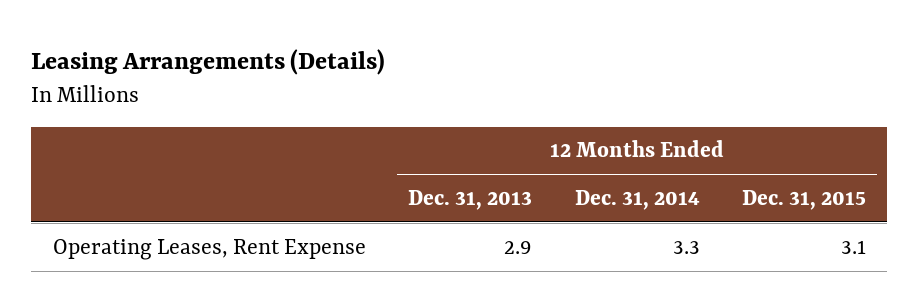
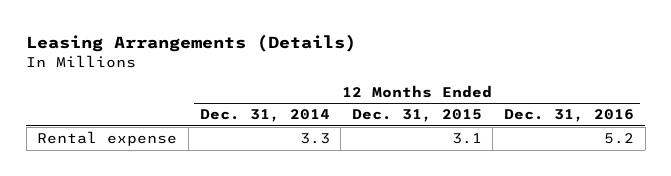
[408,190,533,211] Dec. 31, 2013 -> none
none -> [504,109,635,123] Dec. 31, 2016
[52,238,366,260] Operating Leases, Rent Expense -> [37,131,178,147] Rental expense

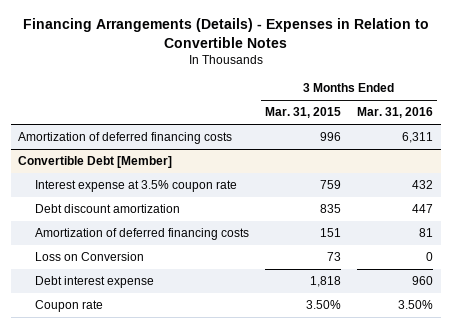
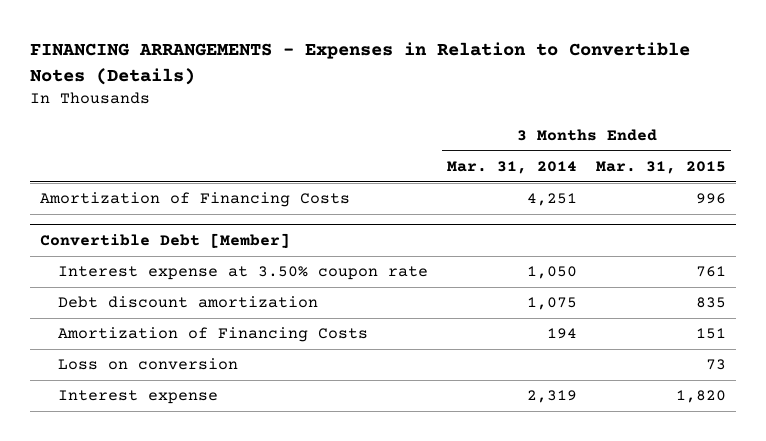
[22,18,429,48] Financing Arrangements (Details) - Expenses in Relation to Convertible Notes -> [30,42,691,85] FINANCING ARRANGEMENTS - Expenses in Relation to Convertible Notes (Details)
[356,107,433,119] Mar. 31, 2016 -> none
none -> [447,160,578,174] Mar. 31, 2014
[18,132,233,145] Amortization of deferred financing costs -> [39,192,350,208] Amortization of Financing Costs
[35,180,238,193] Interest expense at 3.5% coupon rate -> [57,266,428,281] Interest expense at 3.50% coupon rate
[319,180,341,190] 759 -> [696,266,727,278] 761
[35,300,104,313] Coupon rate -> none
[35,228,250,241] Amortization of deferred financing costs -> [57,327,368,343] Amortization of Financing Costs
[35,252,145,262] Loss on Conversion -> [57,358,238,371] Loss on conversion
[35,276,155,289] Debt interest expense -> [57,390,218,405] Interest expense
[309,276,341,288] 1,818 -> [676,390,727,404] 1,820

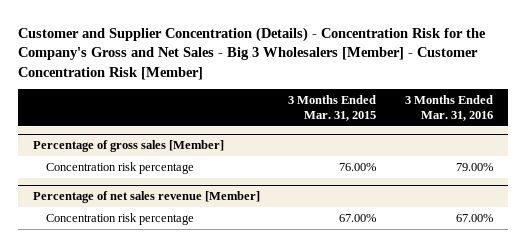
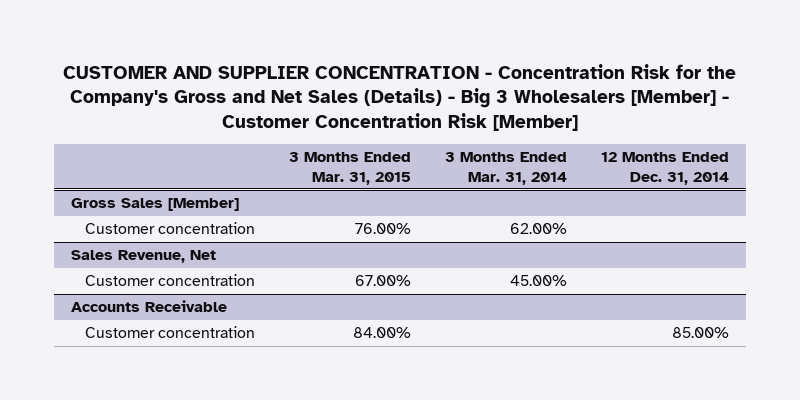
[18,26,487,80] Customer and Supplier Concentration (Details) - Concentration Risk for the Company's Gross and Net Sales - Big 3 Wholesalers [Member] - Customer Concentration Risk [Member] -> [62,63,736,132] CUSTOMER AND SUPPLIER CONCENTRATION - Concentration Risk for the Company's Gross and Net Sales (Details) - Big 3 Wholesalers [Member] - Customer Concentration Risk [Member]
[405,95,494,122] 3 Months Ended Mar. 31, 2016 -> none
none -> [444,152,567,185] 3 Months Ended Mar. 31, 2014
none -> [600,152,729,185] 12 Months Ended Dec. 31, 2014
[32,140,224,153] Percentage of gross sales [Member] -> [71,198,240,212] Gross Sales [Member]
[45,161,194,174] Concentration risk percentage -> [84,222,255,235] Customer concentration
[32,191,260,204] Percentage of net sales revenue [Member] -> [71,250,217,264] Sales Revenue, Net
[45,212,194,225] Concentration risk percentage -> [84,274,255,287] Customer concentration
none -> [71,300,228,313] Accounts Receivable
none -> [84,326,255,339] Customer concentration

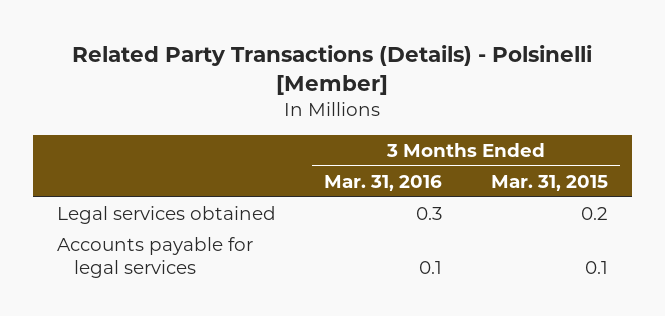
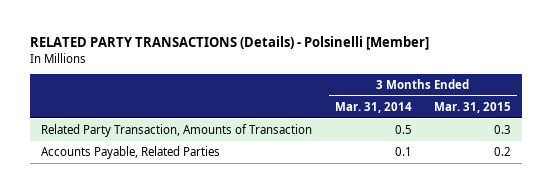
[72,44,593,95] Related Party Transactions (Details) - Polsinelli [Member] -> [29,36,429,51] RELATED PARTY TRANSACTIONS (Details) - Polsinelli [Member]
[324,174,443,191] Mar. 31, 2016 -> none
none -> [334,101,412,113] Mar. 31, 2014
[57,206,277,225] Legal services obtained -> none
none -> [41,123,313,137] Related Party Transaction, Amounts of Transaction
[57,237,254,278] Accounts payable for legal services -> [41,145,221,159] Accounts Payable, Related Parties
[584,260,608,274] 0.1 -> [494,146,512,156] 0.2

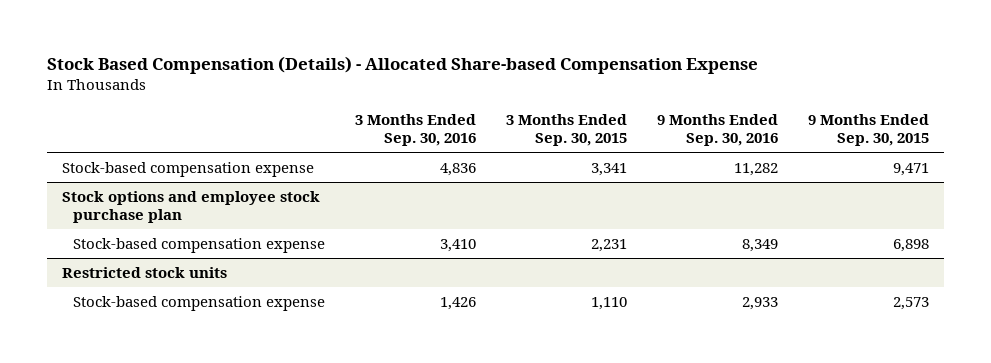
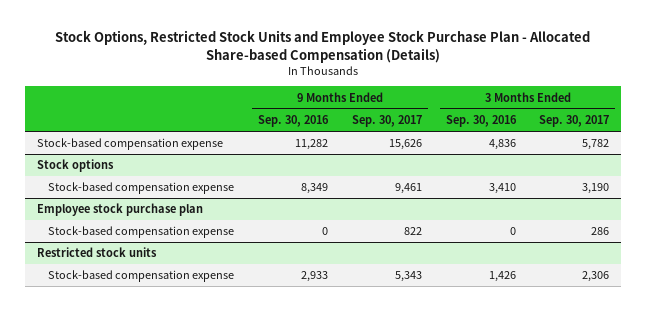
[47,56,759,75] Stock Based Compensation (Details) - Allocated Share-based Compensation Expense -> [55,30,591,63] Stock Options, Restricted Stock Units and Employee Stock Purchase Plan - Allocated Share-based Compensation (Details)
[506,113,628,147] 3 Months Ended Sep. 30, 2015 -> none
[808,113,930,147] 9 Months Ended Sep. 30, 2015 -> none
none -> [351,115,422,128] Sep. 30, 2017
none -> [539,115,610,128] Sep. 30, 2017
[62,190,321,224] Stock options and employee stock purchase plan -> [36,159,114,173] Stock options
none -> [36,203,203,217] Employee stock purchase plan
none -> [48,226,235,239] Stock-based compensation expense

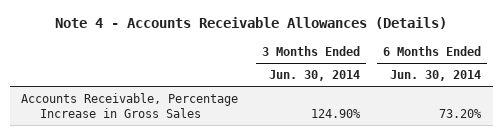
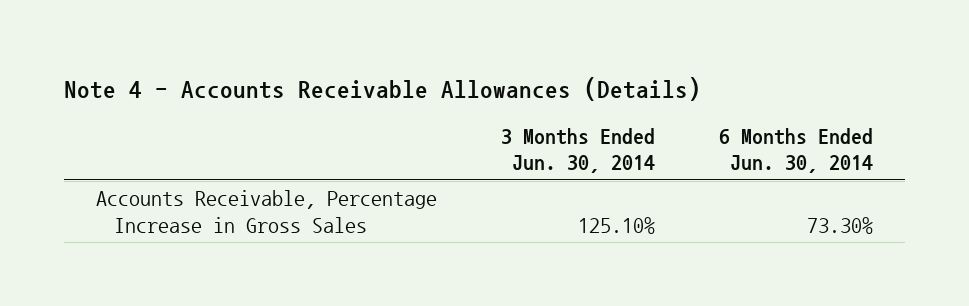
[310,109,361,119] 124.90% -> [577,216,655,234] 125.10%
[439,109,483,119] 73.20% -> [806,216,873,234] 73.30%

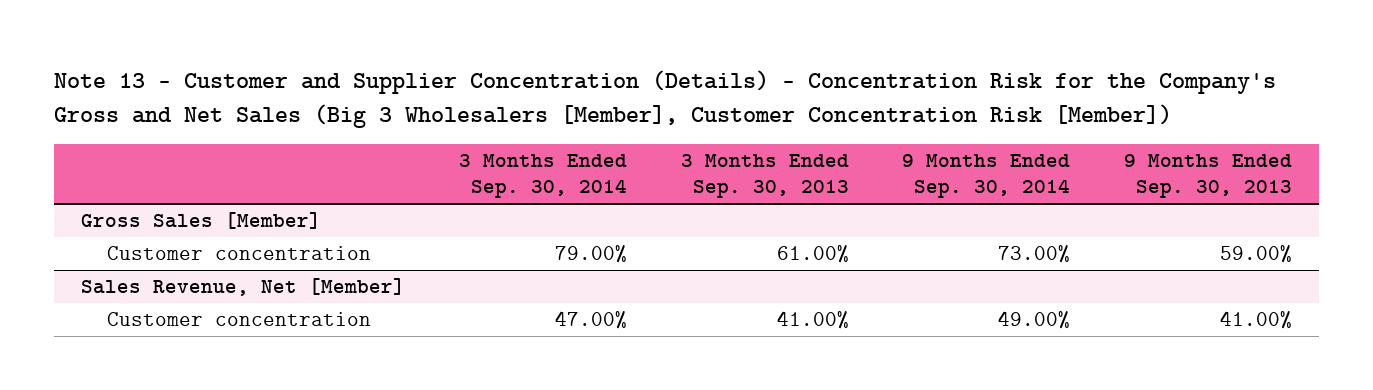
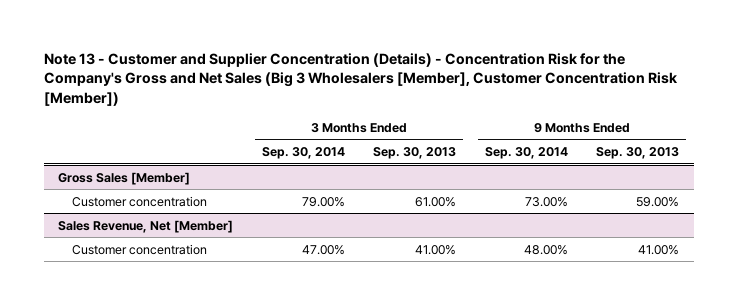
[998,311,1071,330] 49.00% -> [523,244,568,255] 48.00%

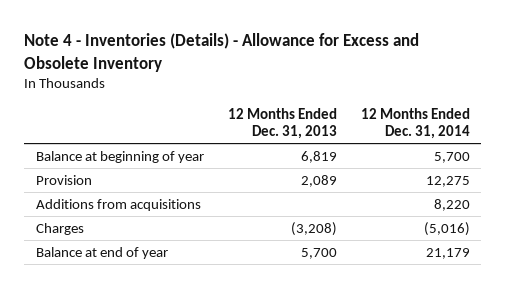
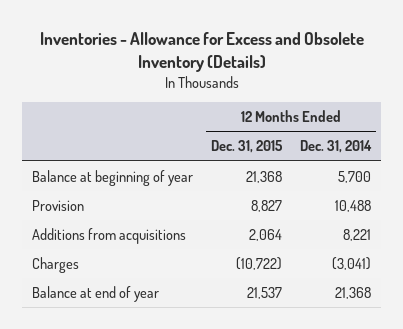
[24,33,420,72] Note 4 - Inventories (Details) - Allowance for Excess and Obsolete Inventory -> [39,32,364,72] Inventories - Allowance for Excess and Obsolete Inventory (Details)
[227,108,337,139] 12 Months Ended Dec. 31, 2013 -> none
none -> [211,140,284,154] Dec. 31, 2015
[425,175,470,187] 12,275 -> [335,199,372,212] 10,488
[433,198,470,211] 8,220 -> [343,228,372,241] 8,221
[423,221,470,236] (5,016) -> [332,256,372,270] (3,041)
[425,247,470,259] 21,179 -> [335,286,372,299] 21,368

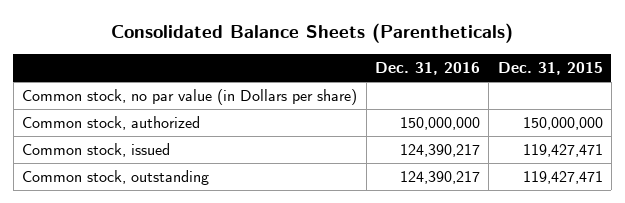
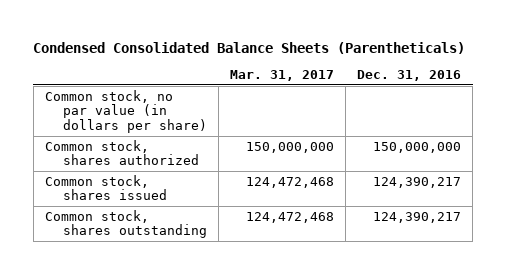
[111,23,514,44] Consolidated Balance Sheets (Parentheticals) -> [33,41,466,54] Condensed Consolidated Balance Sheets (Parentheticals)
[497,62,603,76] Dec. 31, 2015 -> none
none -> [230,70,335,82] Mar. 31, 2017
[22,89,358,106] Common stock, no par value (in Dollars per share) -> [44,89,208,134] Common stock, no par value (in dollars per share)
[22,116,201,131] Common stock, authorized -> [44,139,200,166] Common stock, shares authorized
[22,143,171,158] Common stock, issued -> [44,174,168,201] Common stock, shares issued
[22,170,210,186] Common stock, outstanding -> [44,209,208,239] Common stock, shares outstanding

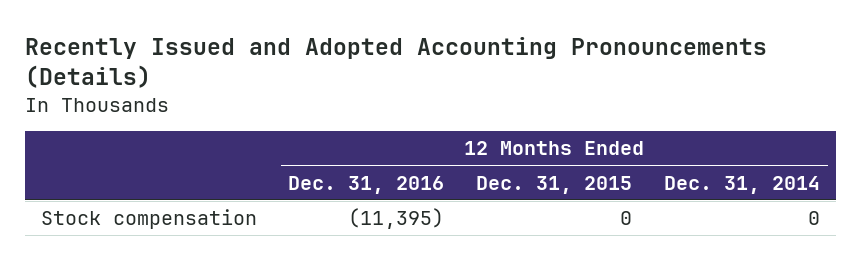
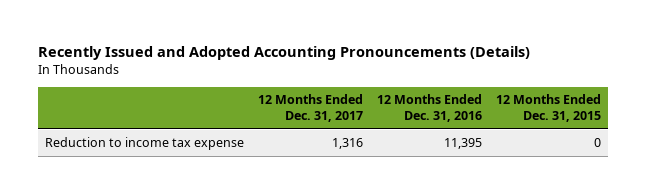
[664,175,821,194] Dec. 31, 2014 -> none
none -> [257,94,363,123] 12 Months Ended Dec. 31, 2017
[40,209,257,230] Stock compensation -> none
none -> [44,137,244,151] Reduction to income tax expense

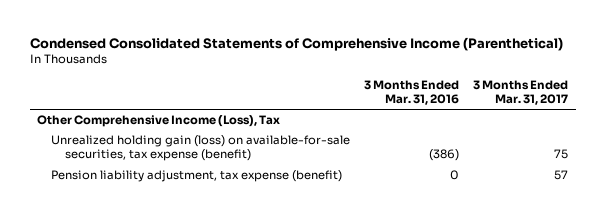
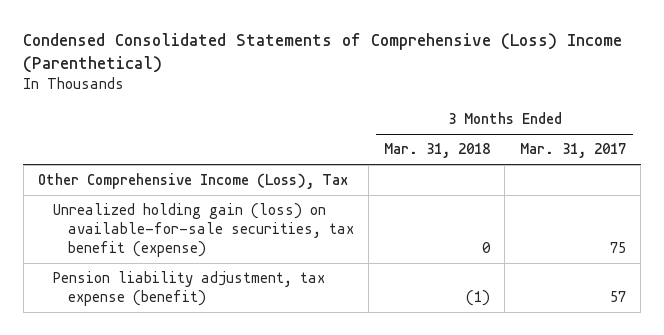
[30,36,564,51] Condensed Consolidated Statements of Comprehensive Income (Parenthetical) -> [23,33,623,74] Condensed Consolidated Statements of Comprehensive (Loss) Income (Parenthetical)
[364,79,460,105] 3 Months Ended Mar. 31, 2016 -> none
none -> [383,143,490,159] Mar. 31, 2018
[51,135,351,162] Unrealized holding gain (loss) on available-for-sale securities, tax expense (benefit) -> [52,203,354,257] Unrealized holding gain (loss) on available-for-sale securities, tax benefit (expense)

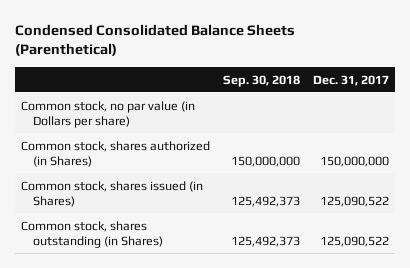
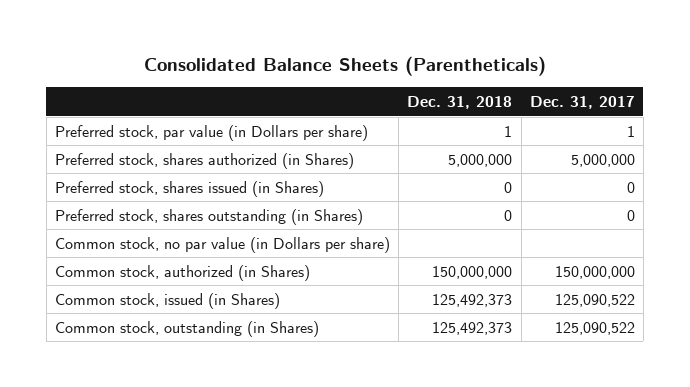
[14,23,295,57] Condensed Consolidated Balance Sheets (Parenthetical) -> [143,56,546,77] Consolidated Balance Sheets (Parentheticals)
[223,74,301,87] Sep. 30, 2018 -> none
none -> [407,96,513,110] Dec. 31, 2018
none -> [54,124,368,141] Preferred stock, par value (in Dollars per share)
none -> [54,152,354,169] Preferred stock, shares authorized (in Shares)
none -> [54,180,324,197] Preferred stock, shares issued (in Shares)
none -> [54,208,363,225] Preferred stock, shares outstanding (in Shares)
[21,140,211,167] Common stock, shares authorized (in Shares) -> [54,264,310,281] Common stock, authorized (in Shares)
[21,180,204,207] Common stock, shares issued (in Shares) -> [54,292,280,309] Common stock, issued (in Shares)
[21,220,164,248] Common stock, shares outstanding (in Shares) -> [54,320,319,337] Common stock, outstanding (in Shares)

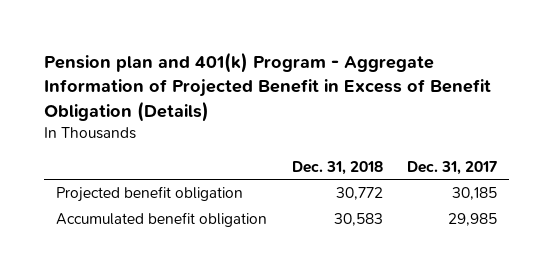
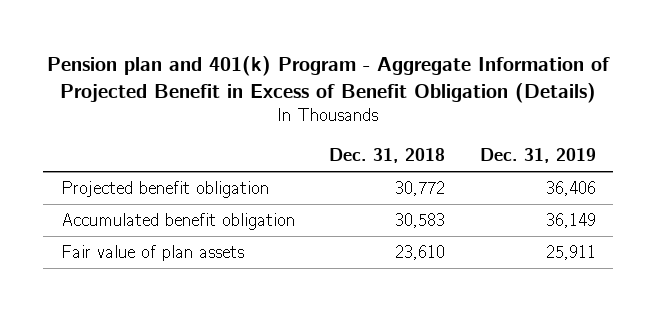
[407,160,498,175] Dec. 31, 2017 -> none
none -> [479,147,596,163] Dec. 31, 2019
none -> [60,245,244,262] Fair value of plan assets

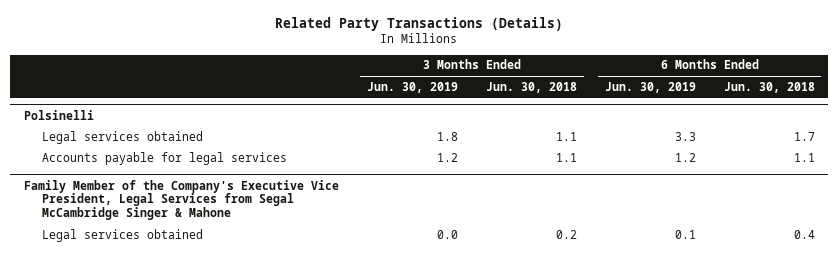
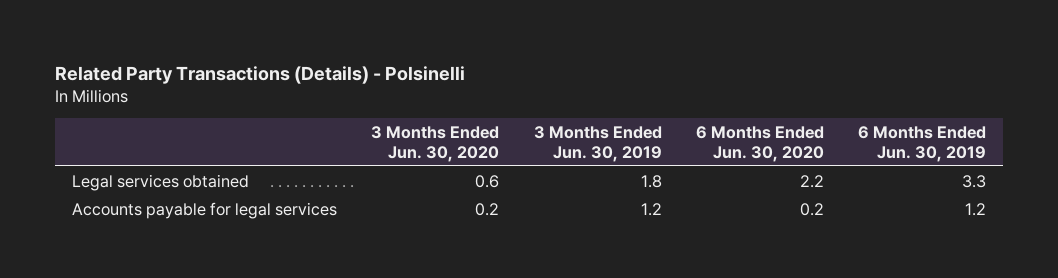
[275,17,564,32] Related Party Transactions (Details) -> [54,65,465,84] Related Party Transactions (Details) - Polsinelli
[485,81,577,93] Jun. 30, 2018 -> none
[723,81,815,93] Jun. 30, 2018 -> none
none -> [371,126,500,162] 3 Months Ended Jun. 30, 2020
none -> [695,126,824,162] 6 Months Ended Jun. 30, 2020
[24,109,95,120] Polsinelli -> none
[24,179,340,221] Family Member of the Company's Executive Vice President, Legal Services from Segal McCambridge Singer & Mahone -> none
[41,228,203,242] Legal services obtained -> none

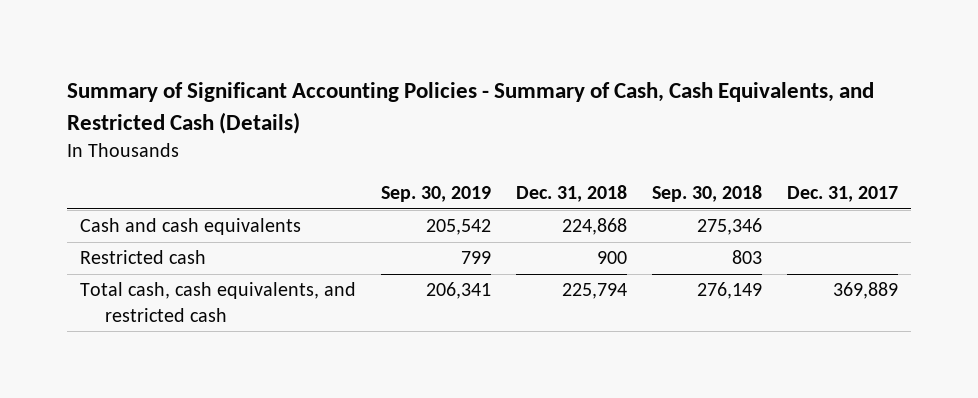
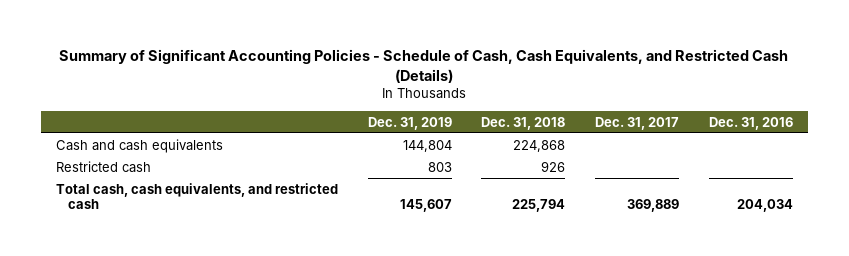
[67,82,875,134] Summary of Significant Accounting Policies - Summary of Cash, Cash Equivalents, and Restricted Cash (Details) -> [59,48,789,83] Summary of Significant Accounting Policies - Schedule of Cash, Cash Equivalents, and Restricted Cash (Details)
[380,186,491,203] Sep. 30, 2019 -> none
[652,185,763,203] Sep. 30, 2018 -> none
none -> [367,116,452,130] Dec. 31, 2019
none -> [709,116,794,130] Dec. 31, 2016
[596,251,627,265] 900 -> [541,160,566,172] 926

